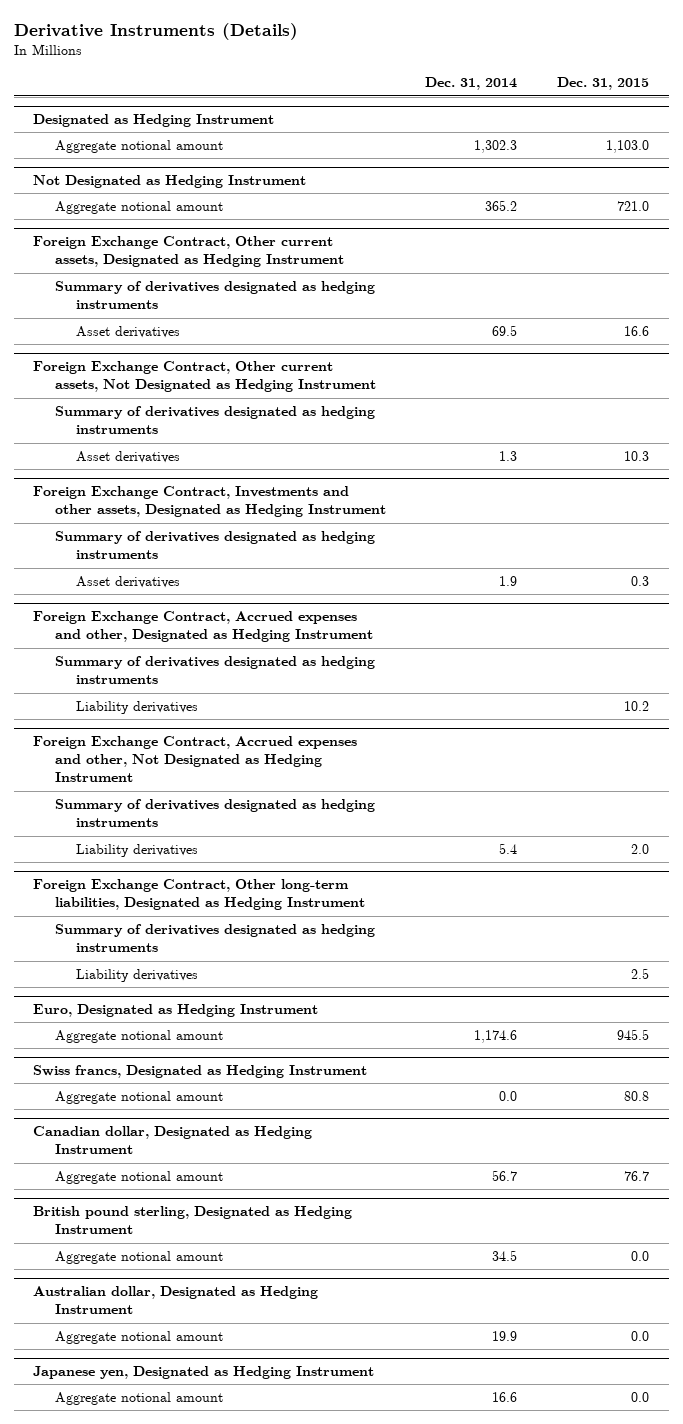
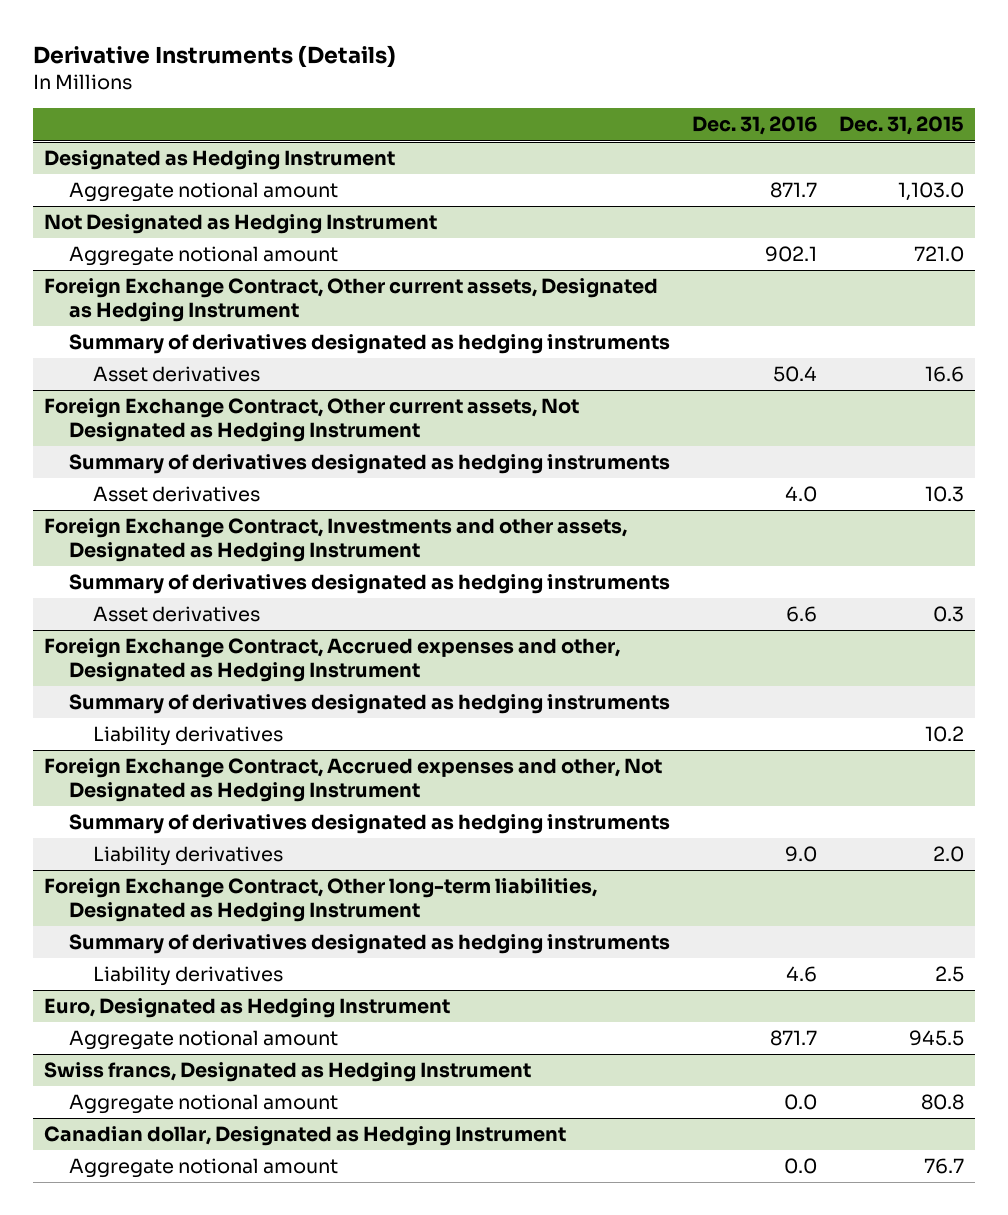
[425,77,518,91] Dec. 31, 2014 -> none
none -> [691,116,817,136] Dec. 31, 2016
[33,1206,353,1235] British pound sterling, Designated as Hedging Instrument -> none
[54,1251,223,1265] Aggregate notional amount -> none
[33,1286,319,1315] Australian dollar, Designated as Hedging Instrument -> none
[54,1331,223,1345] Aggregate notional amount -> none
[33,1366,375,1380] Japanese yen, Designated as Hedging Instrument -> none
[54,1392,223,1406] Aggregate notional amount -> none

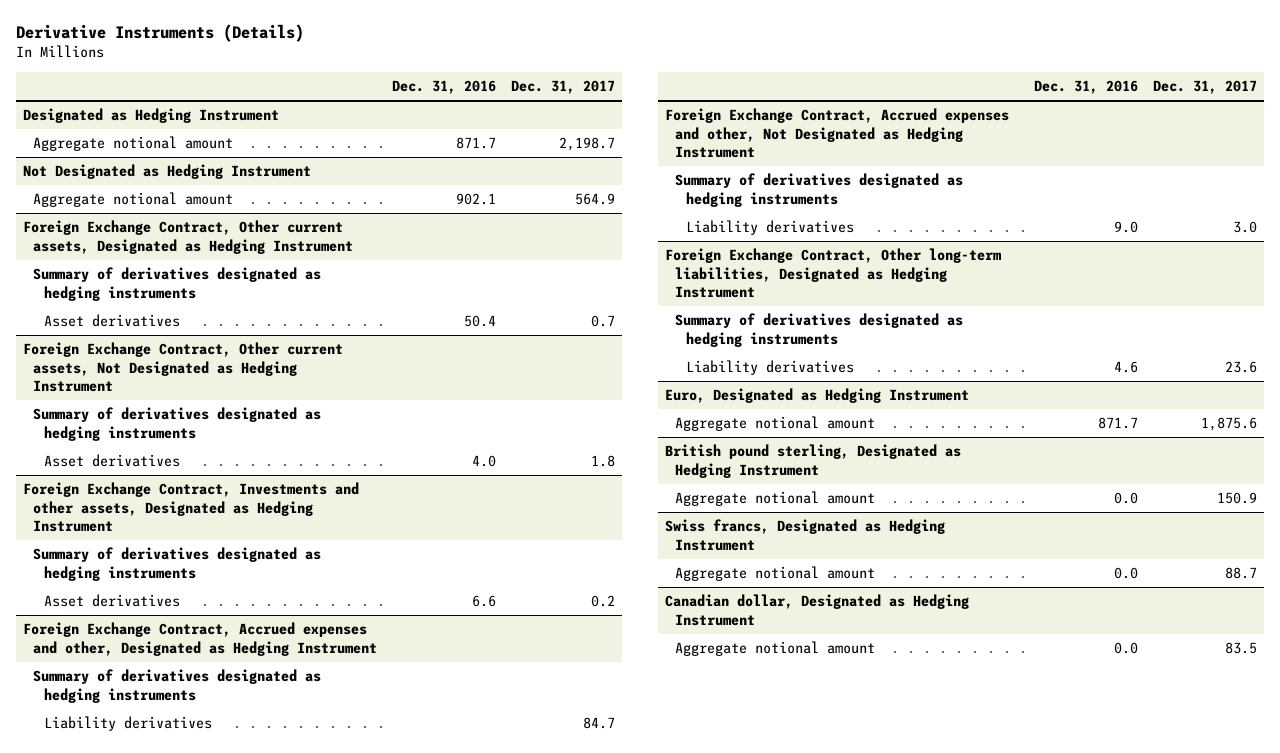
[839,116,965,136] Dec. 31, 2015 -> none
none -> [510,79,615,94] Dec. 31, 2017
none -> [665,444,962,478] British pound sterling, Designated as Hedging Instrument
none -> [675,491,876,507] Aggregate notional amount

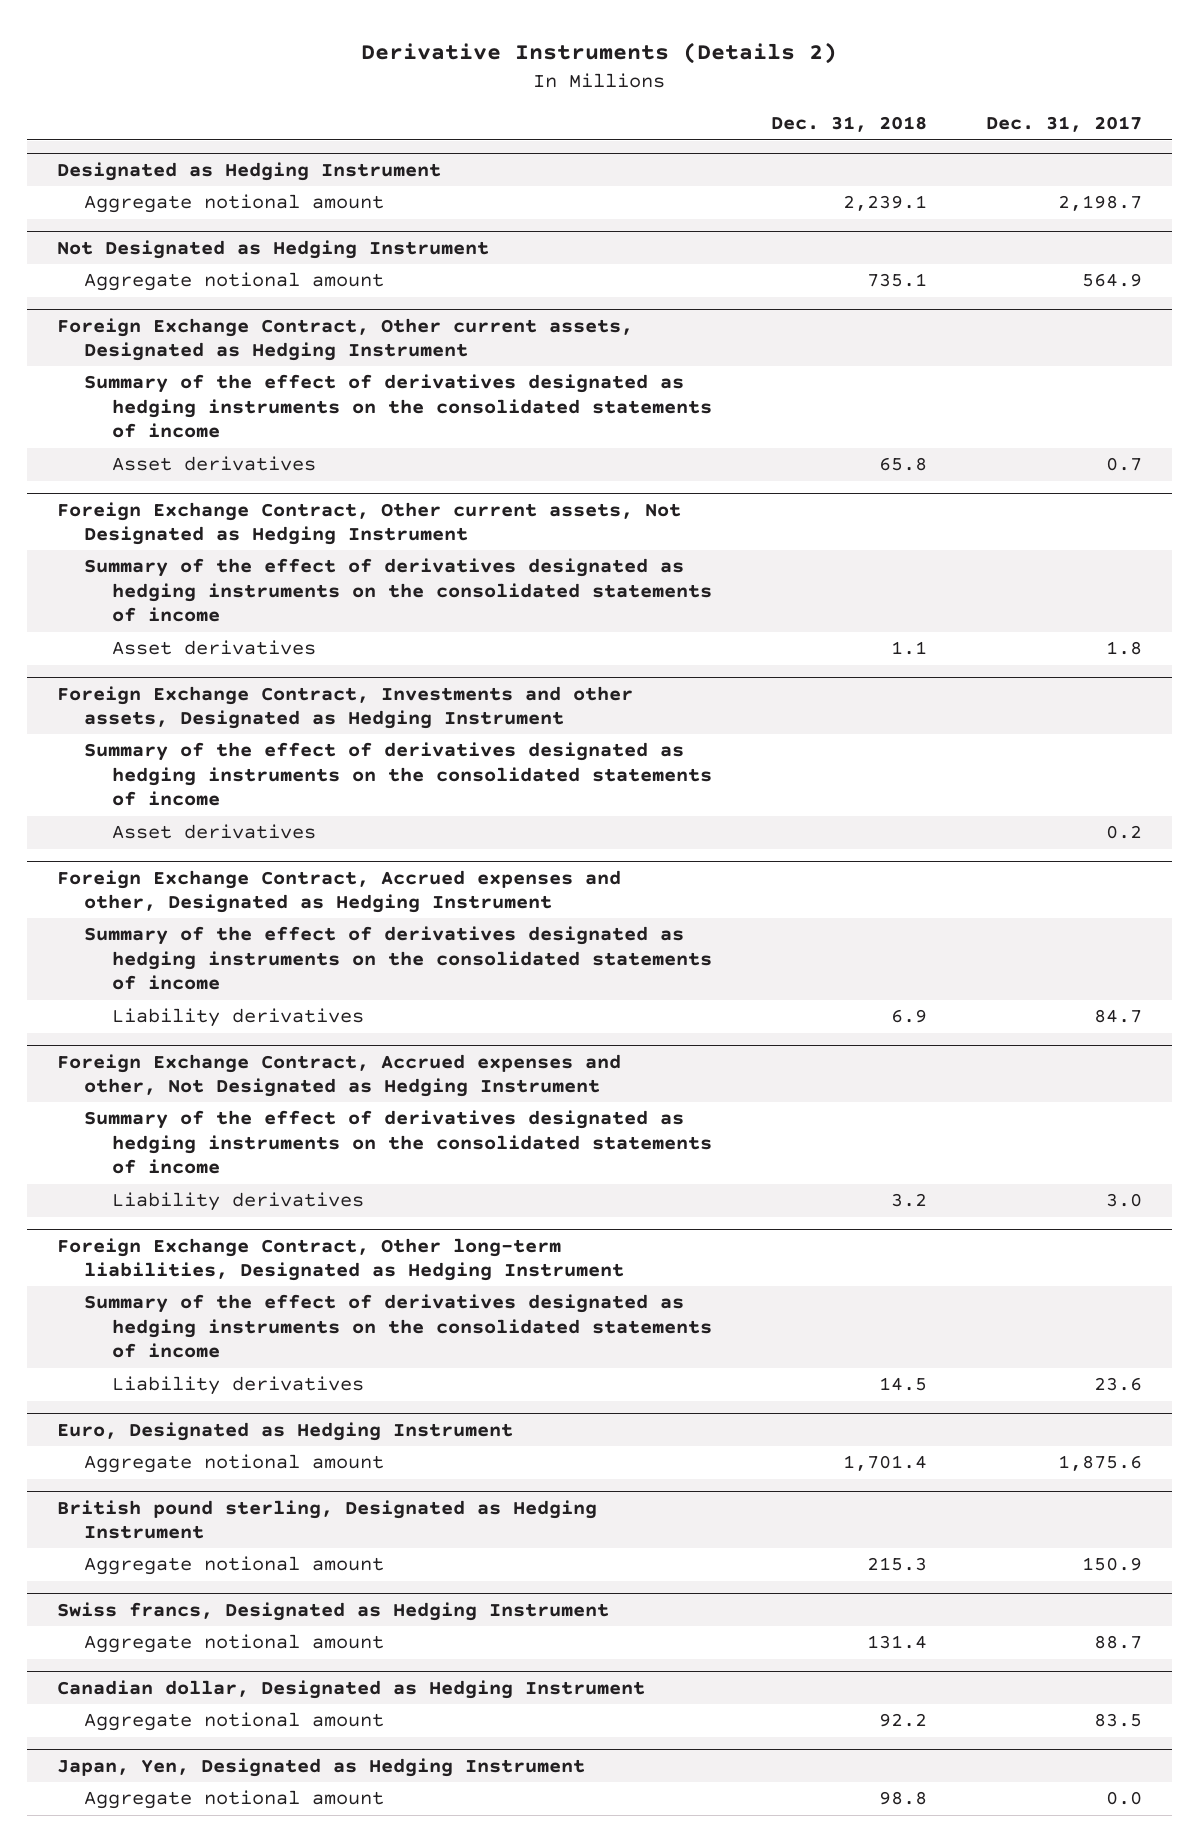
[15,23,304,42] Derivative Instruments (Details) -> [361,41,838,64] Derivative Instruments (Details 2)
[391,79,496,94] Dec. 31, 2016 -> none
none -> [771,116,928,133] Dec. 31, 2018
[33,267,322,301] Summary of derivatives designated as hedging instruments -> [84,374,713,439] Summary of the effect of derivatives designated as hedging instruments on the consolidated statements of income
[33,407,322,441] Summary of derivatives designated as hedging instruments -> [84,558,713,623] Summary of the effect of derivatives designated as hedging instruments on the consolidated statements of income
[33,547,322,581] Summary of derivatives designated as hedging instruments -> [84,742,713,807] Summary of the effect of derivatives designated as hedging instruments on the consolidated statements of income
[33,669,322,703] Summary of derivatives designated as hedging instruments -> [84,926,713,991] Summary of the effect of derivatives designated as hedging instruments on the consolidated statements of income
[675,173,964,207] Summary of derivatives designated as hedging instruments -> [84,1110,713,1175] Summary of the effect of derivatives designated as hedging instruments on the consolidated statements of income
[675,313,964,347] Summary of derivatives designated as hedging instruments -> [84,1294,713,1359] Summary of the effect of derivatives designated as hedging instruments on the consolidated statements of income
none -> [56,1757,585,1777] Japan, Yen, Designated as Hedging Instrument
none -> [84,1790,385,1810] Aggregate notional amount

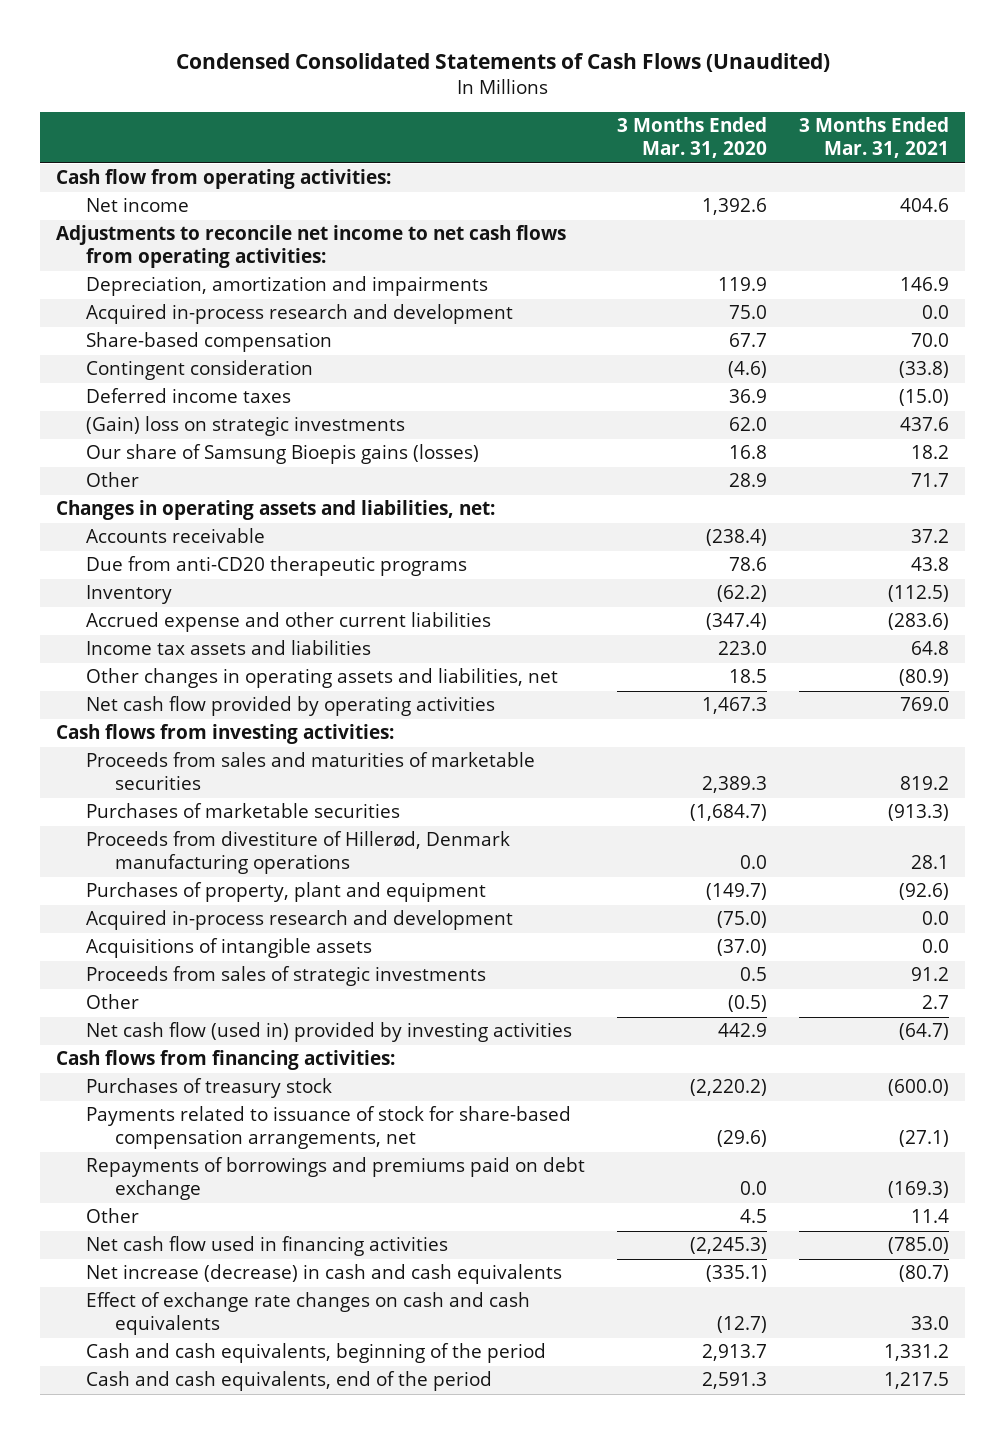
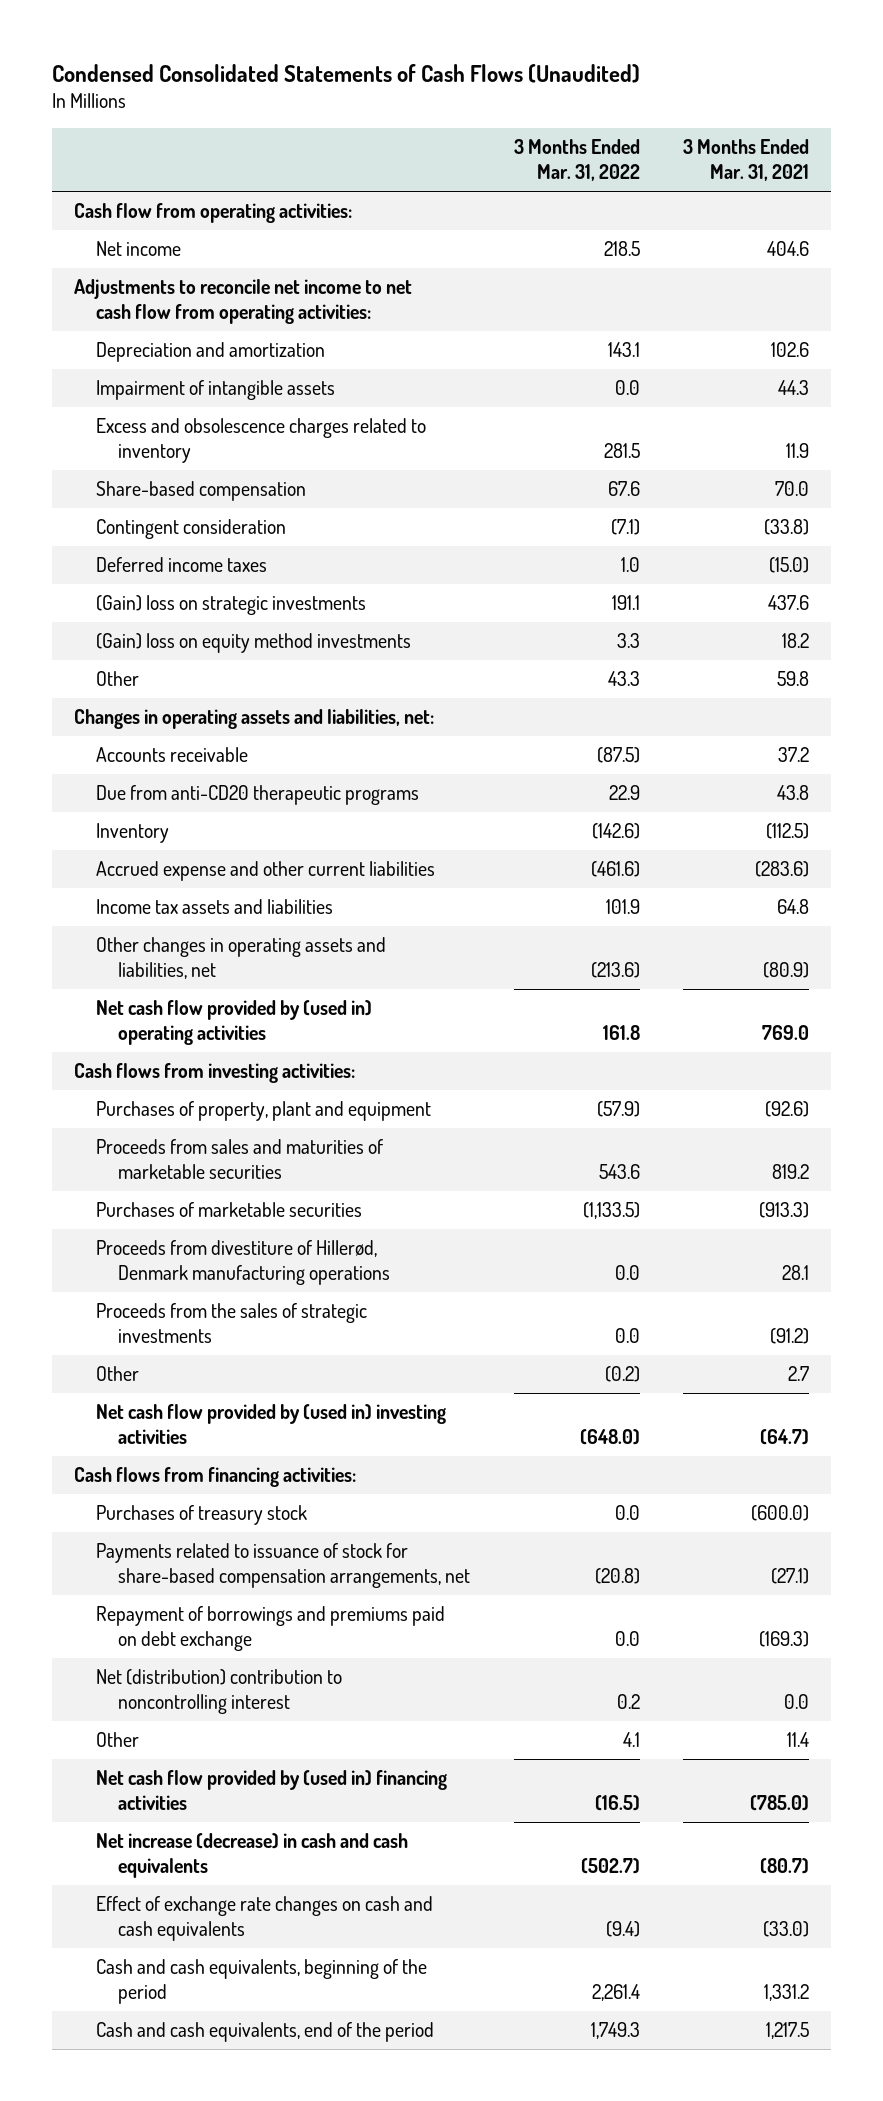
[616,117,767,159] 3 Months Ended Mar. 31, 2020 -> none
none -> [513,138,640,181] 3 Months Ended Mar. 31, 2022
[85,304,513,325] Acquired in-process research and development -> none
[56,225,567,269] Adjustments to reconcile net income to net cash flows from operating activities: -> [73,279,412,325] Adjustments to reconcile net income to net cash flow from operating activities:
[85,276,488,297] Depreciation, amortization and impairments -> [95,342,325,363] Depreciation and amortization
[900,277,950,292] 146.9 -> [771,342,810,358] 102.6
none -> [95,380,335,401] Impairment of intangible assets
none -> [95,418,426,464] Excess and obsolescence charges related to inventory
[85,444,479,465] Our share of Samsung Bioepis gains (losses) -> [95,633,411,654] (Gain) loss on equity method investments
[911,473,950,488] 71.7 -> [777,671,810,687] 59.8
[85,696,495,717] Net cash flow provided by operating activities -> [95,1000,372,1046] Net cash flow provided by (used in) operating activities
[85,882,486,903] Purchases of property, plant and equipment -> [95,1101,431,1122] Purchases of property, plant and equipment
[85,910,513,931] Acquired in-process research and development -> none
[85,938,372,959] Acquisitions of intangible assets -> none
[85,966,486,987] Proceeds from sales of strategic investments -> [95,1303,367,1344] Proceeds from the sales of strategic investments
[911,967,950,982] 91.2 -> [770,1328,810,1345] (91.2)
[85,1022,572,1043] Net cash flow (used in) provided by investing activities -> [95,1404,446,1445] Net cash flow provided by (used in) investing activities
[85,1157,585,1201] Repayments of borrowings and premiums paid on debt exchange -> [95,1606,445,1652] Repayment of borrowings and premiums paid on debt exchange
none -> [95,1669,342,1715] Net (distribution) contribution to noncontrolling interest
[85,1236,448,1257] Net cash flow used in financing activities -> [95,1770,447,1811] Net cash flow provided by (used in) financing activities
[911,1316,950,1331] 33.0 -> [763,1921,810,1938] (33.0)

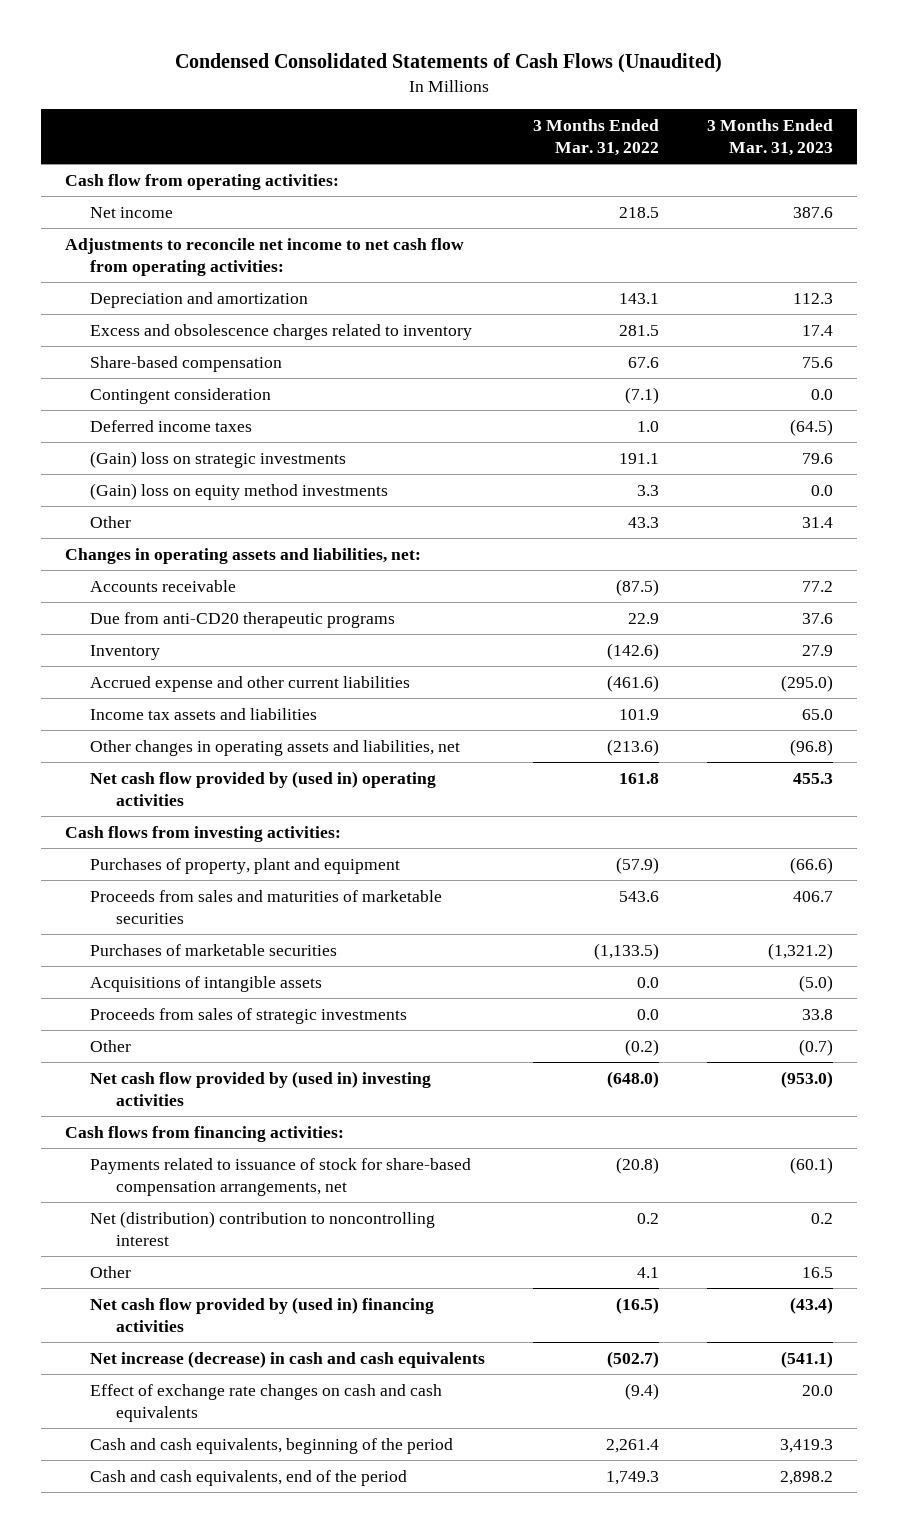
[683,138,810,181] 3 Months Ended Mar. 31, 2021 -> none
none -> [707,118,834,156] 3 Months Ended Mar. 31, 2023
[95,380,335,401] Impairment of intangible assets -> none
[95,1240,390,1286] Proceeds from divestiture of Hillerød, Denmark manufacturing operations -> none
none -> [90,975,323,992] Acquisitions of intangible assets
[95,1303,367,1344] Proceeds from the sales of strategic investments -> [90,1007,408,1024] Proceeds from sales of strategic investments
[95,1505,307,1526] Purchases of treasury stock -> none
[95,1606,445,1652] Repayment of borrowings and premiums paid on debt exchange -> none

